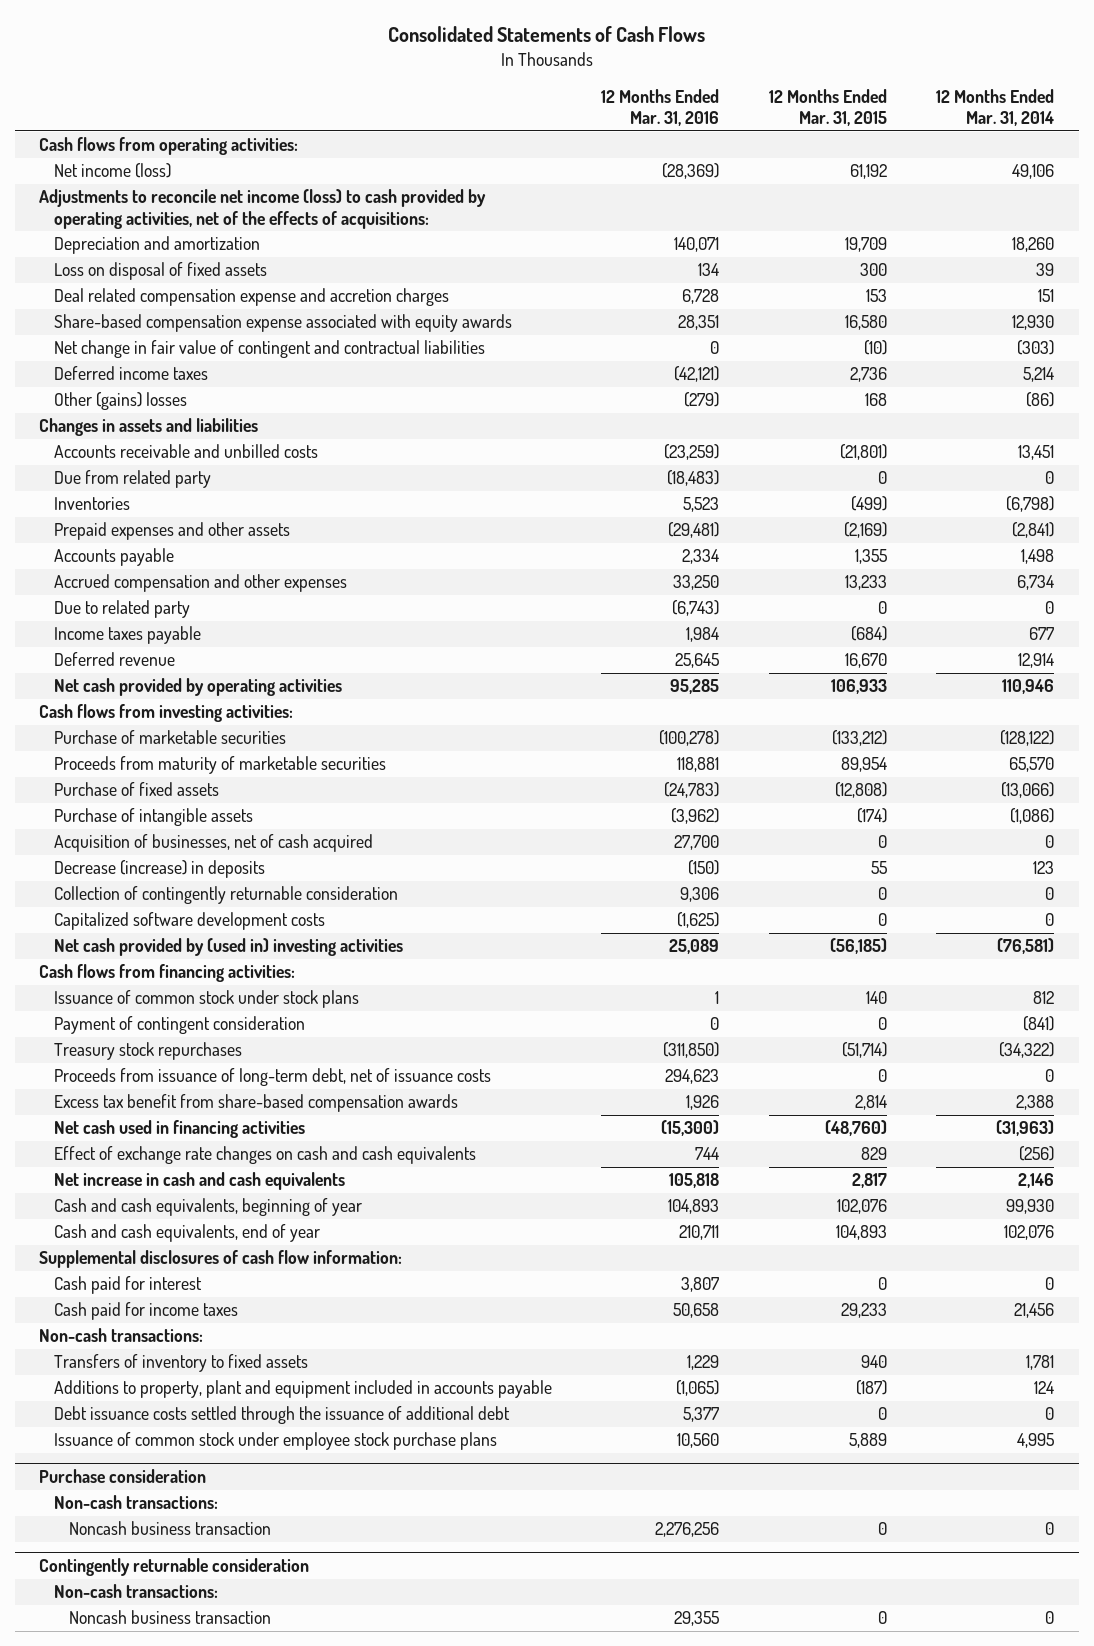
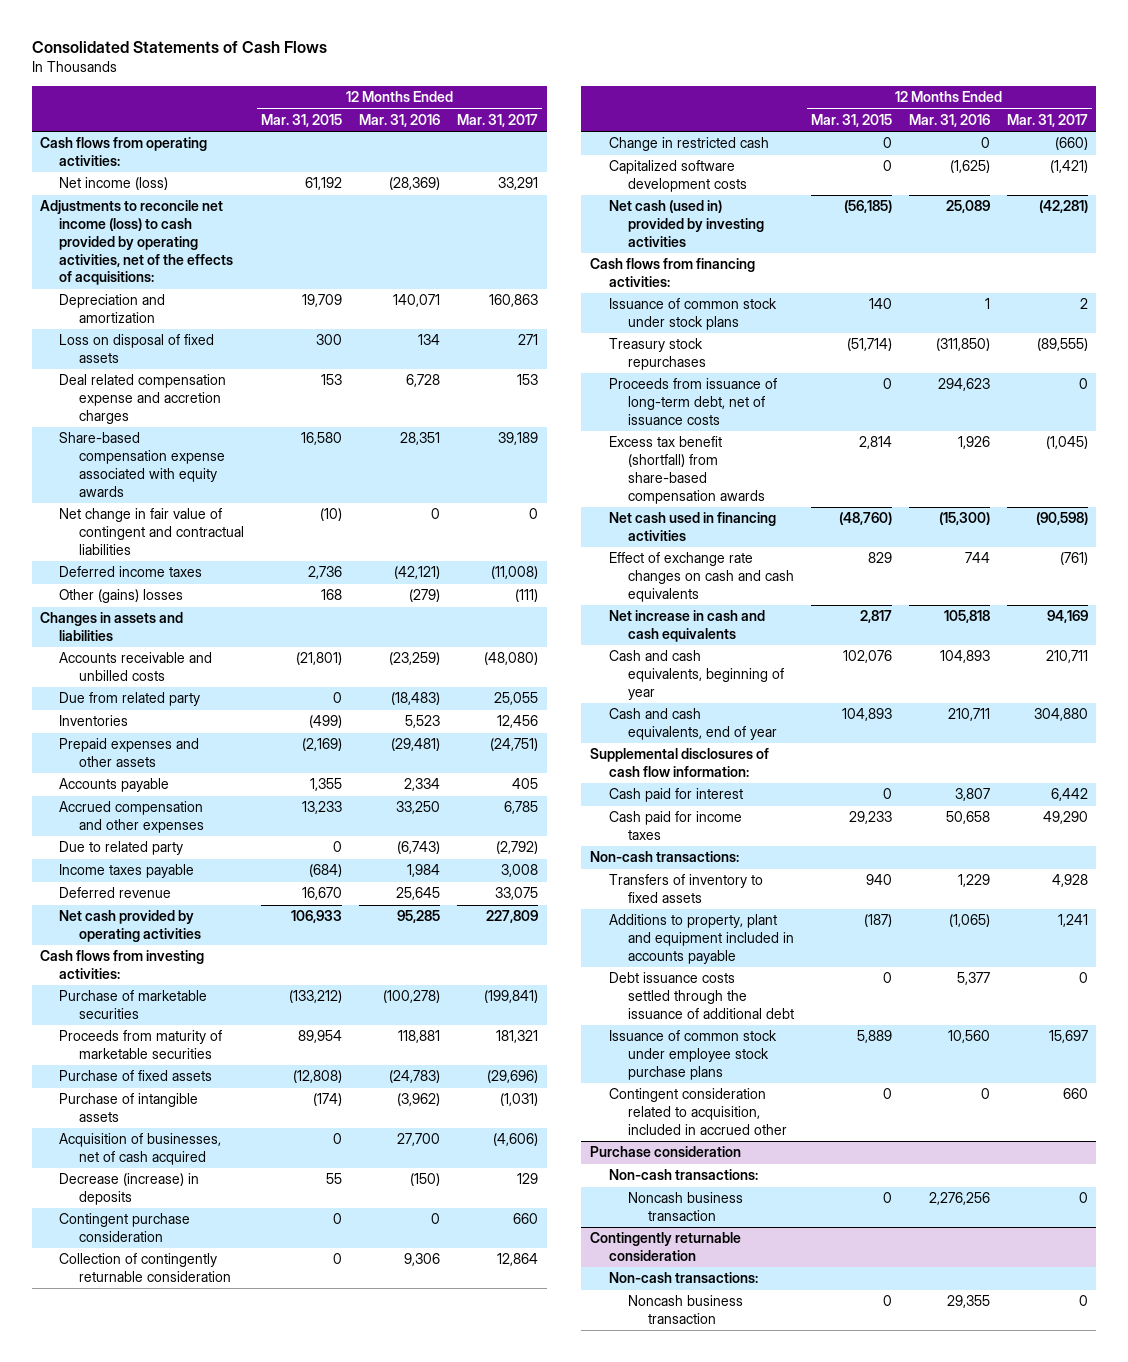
[936,88,1055,126] 12 Months Ended Mar. 31, 2014 -> none
none -> [457,113,539,127] Mar. 31, 2017
none -> [59,1213,191,1243] Contingent purchase consideration
none -> [608,137,769,152] Change in restricted cash
[54,938,404,957] Net cash provided by (used in) investing activities -> [608,200,765,247] Net cash (used in) provided by investing activities
[54,1016,306,1035] Payment of contingent consideration -> none
[54,1094,459,1113] Excess tax benefit from share-based compensation awards -> [608,436,766,504] Excess tax benefit (shortfall) from share-based compensation awards
none -> [608,1088,788,1135] Contingent consideration related to acquisition, included in accrued other

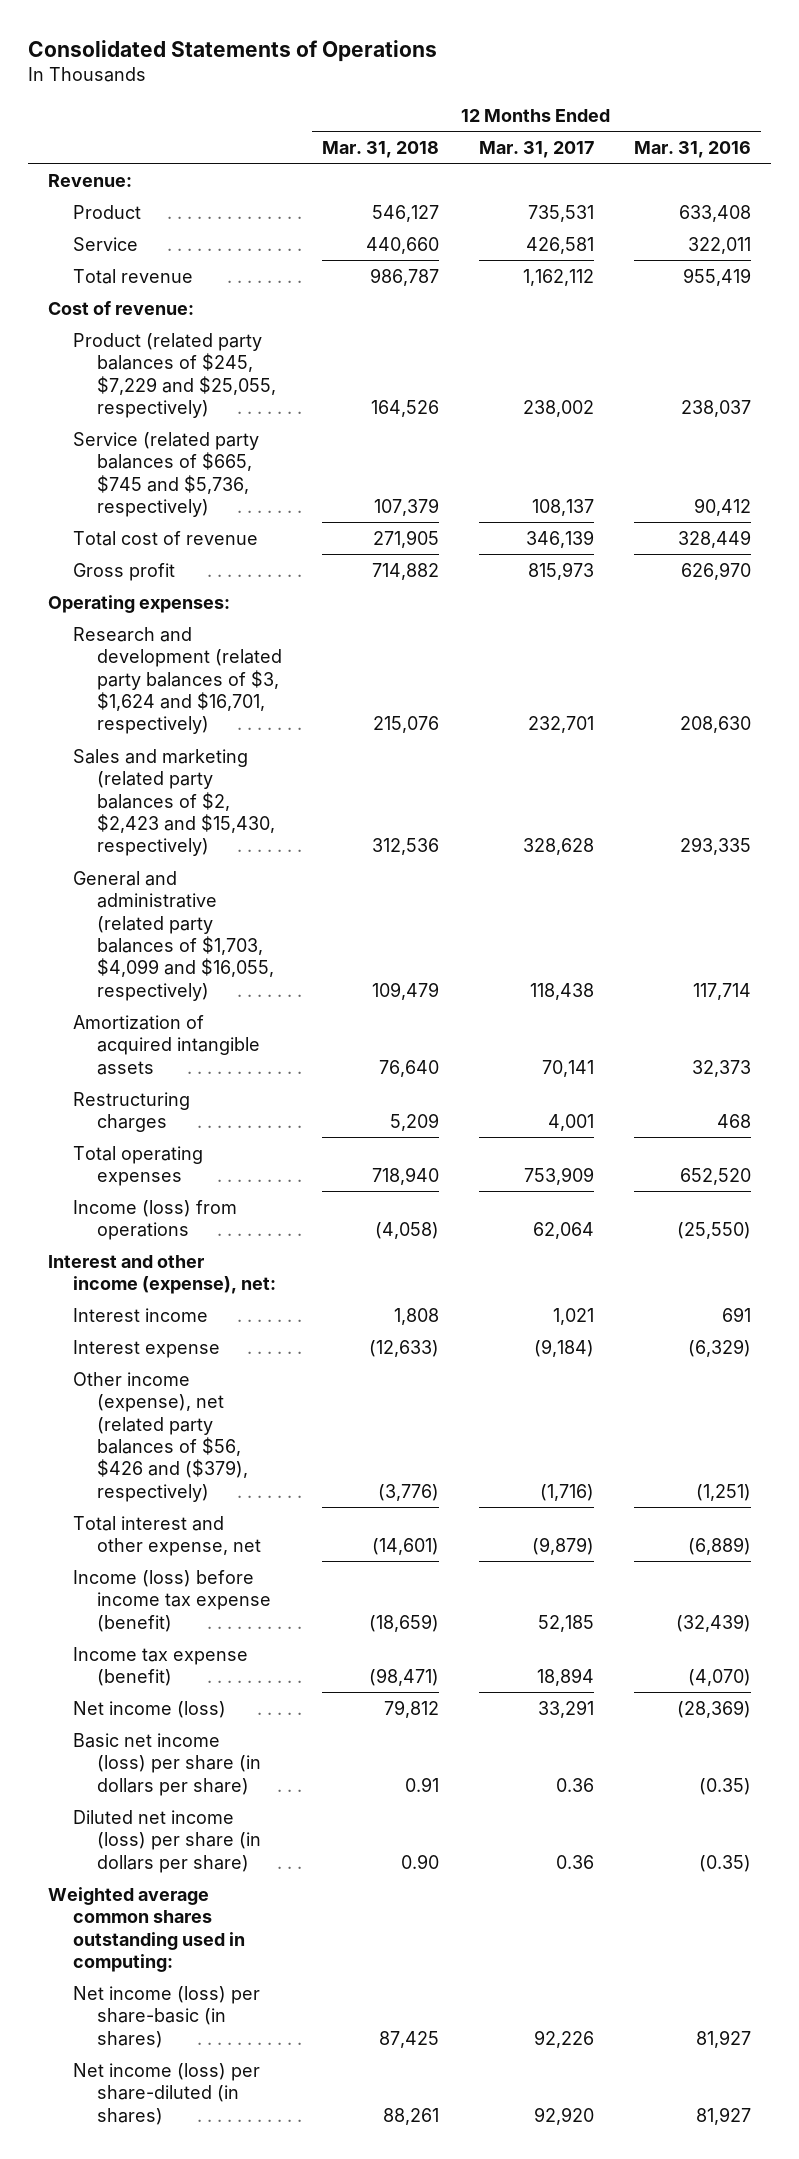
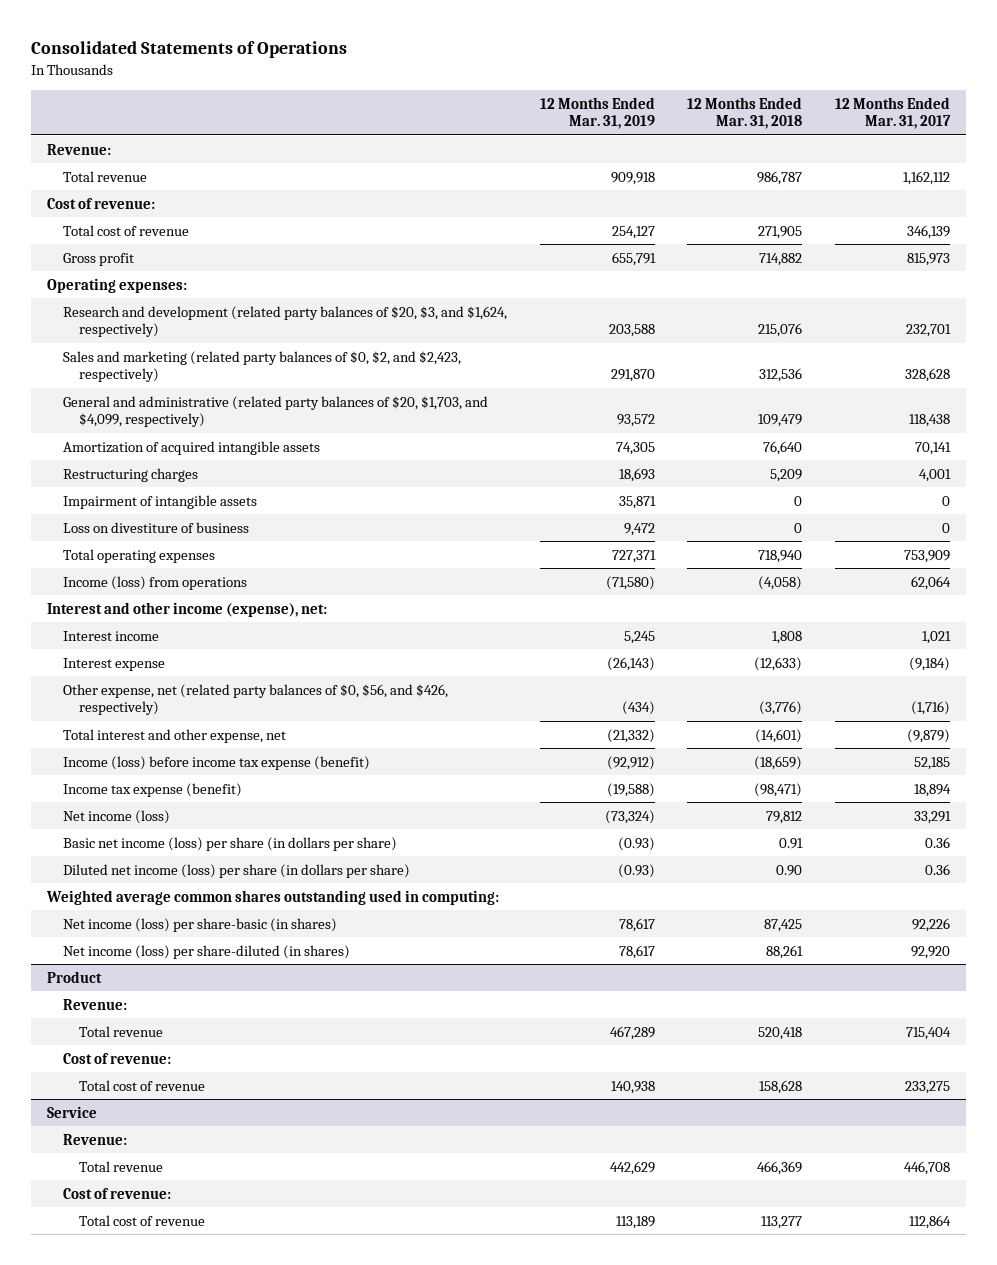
[633,140,751,158] Mar. 31, 2016 -> none
none -> [539,96,655,130] 12 Months Ended Mar. 31, 2019
[72,204,141,219] Product -> none
[72,236,138,251] Service -> none
[72,332,276,418] Product (related party balances of $245, $7,229 and $25,055, respectively) -> none
[72,431,259,517] Service (related party balances of $665, $745 and $5,736, respectively) -> none
[72,626,282,735] Research and development (related party balances of $3, $1,624 and $16,701, respectively) -> [62,305,507,338] Research and development (related party balances of $20, $3, and $1,624, respectively)
[72,748,275,857] Sales and marketing (related party balances of $2, $2,423 and $15,430, respectively) -> [62,350,461,383] Sales and marketing (related party balances of $0, $2, and $2,423, respectively)
[72,870,274,1001] General and administrative (related party balances of $1,703, $4,099 and $16,055, respectively) -> [62,395,488,428] General and administrative (related party balances of $20, $1,703, and $4,099, respectively)
none -> [62,494,257,509] Impairment of intangible assets
none -> [62,521,249,533] Loss on divestiture of business
[72,1371,248,1502] Other income (expense), net (related party balances of $56, $426 and ($379), respectively) -> [62,683,448,716] Other expense, net (related party balances of $0, $56, and $426, respectively)
none -> [47,970,103,983] Product
none -> [62,998,127,1010] Revenue:
none -> [78,1025,163,1037] Total revenue
none -> [62,1052,171,1064] Cost of revenue:
none -> [78,1079,205,1091] Total cost of revenue
none -> [47,1105,98,1118] Service
none -> [62,1133,127,1145] Revenue:
none -> [78,1160,163,1172] Total revenue
none -> [62,1187,171,1199] Cost of revenue:
none -> [78,1214,205,1226] Total cost of revenue

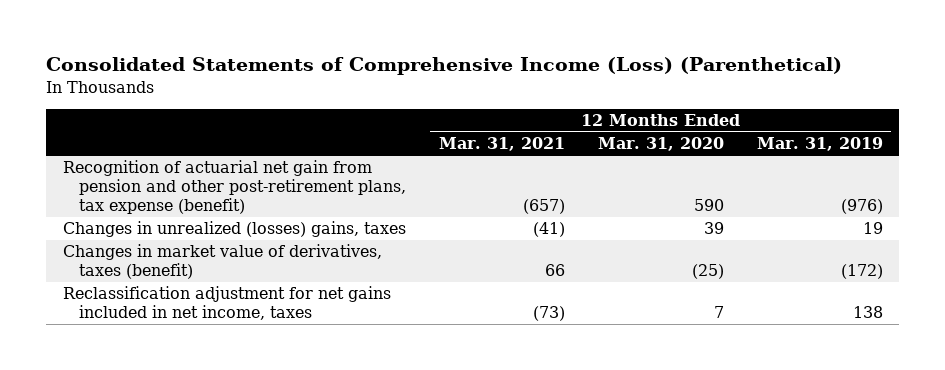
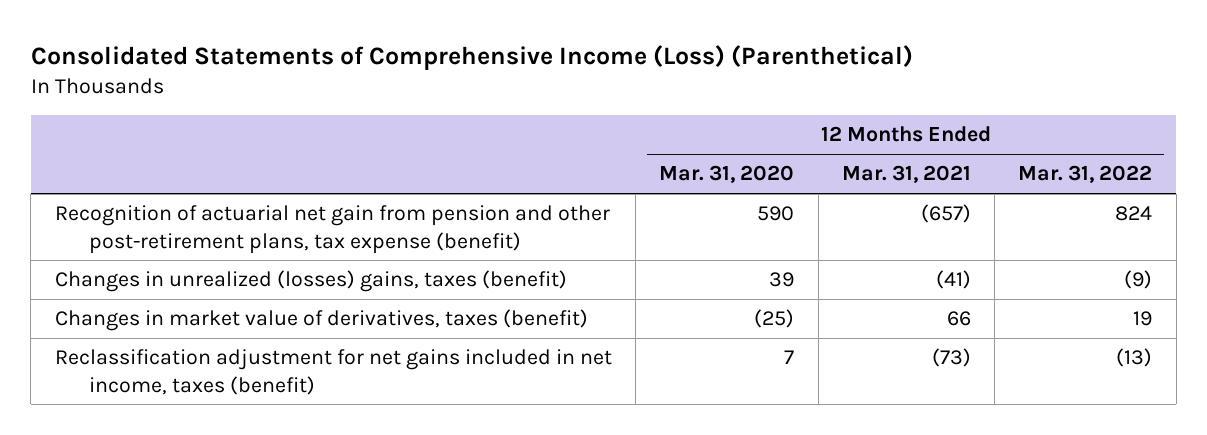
[756,137,883,152] Mar. 31, 2019 -> none
none -> [1018,165,1153,184] Mar. 31, 2022
[62,221,406,238] Changes in unrealized (losses) gains, taxes -> [54,270,567,293] Changes in unrealized (losses) gains, taxes (benefit)
[62,286,391,321] Reclassification adjustment for net gains included in net income, taxes -> [54,349,612,395] Reclassification adjustment for net gains included in net income, taxes (benefit)

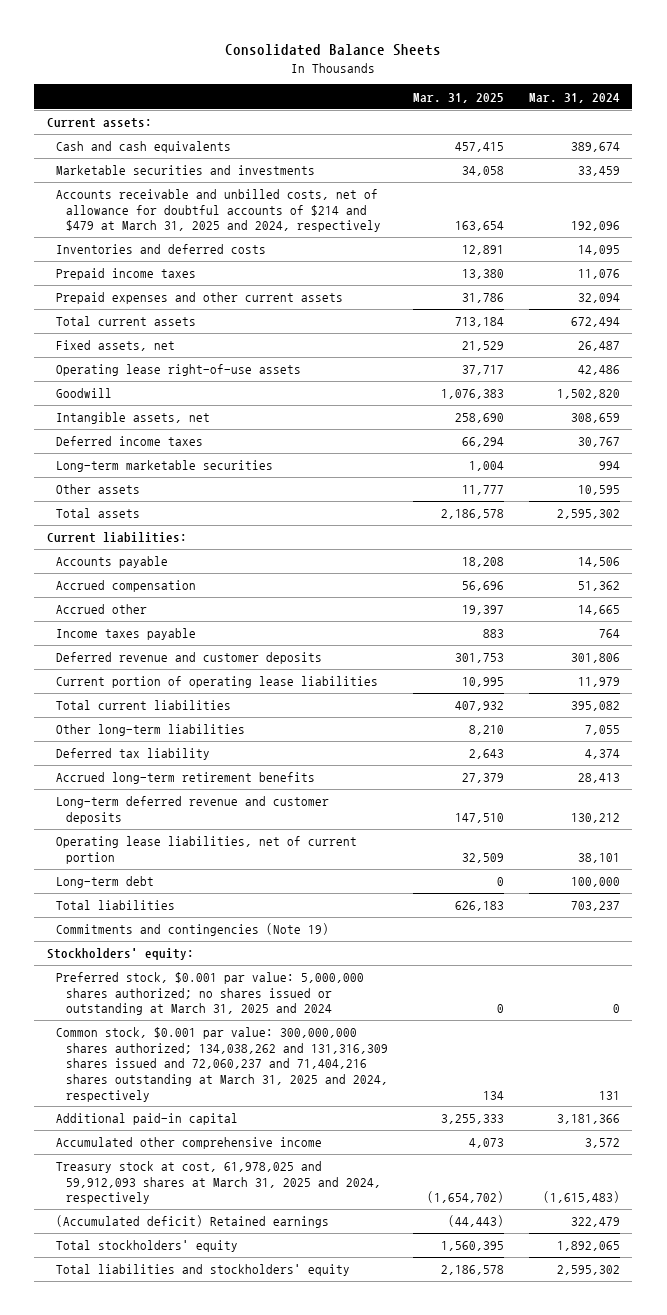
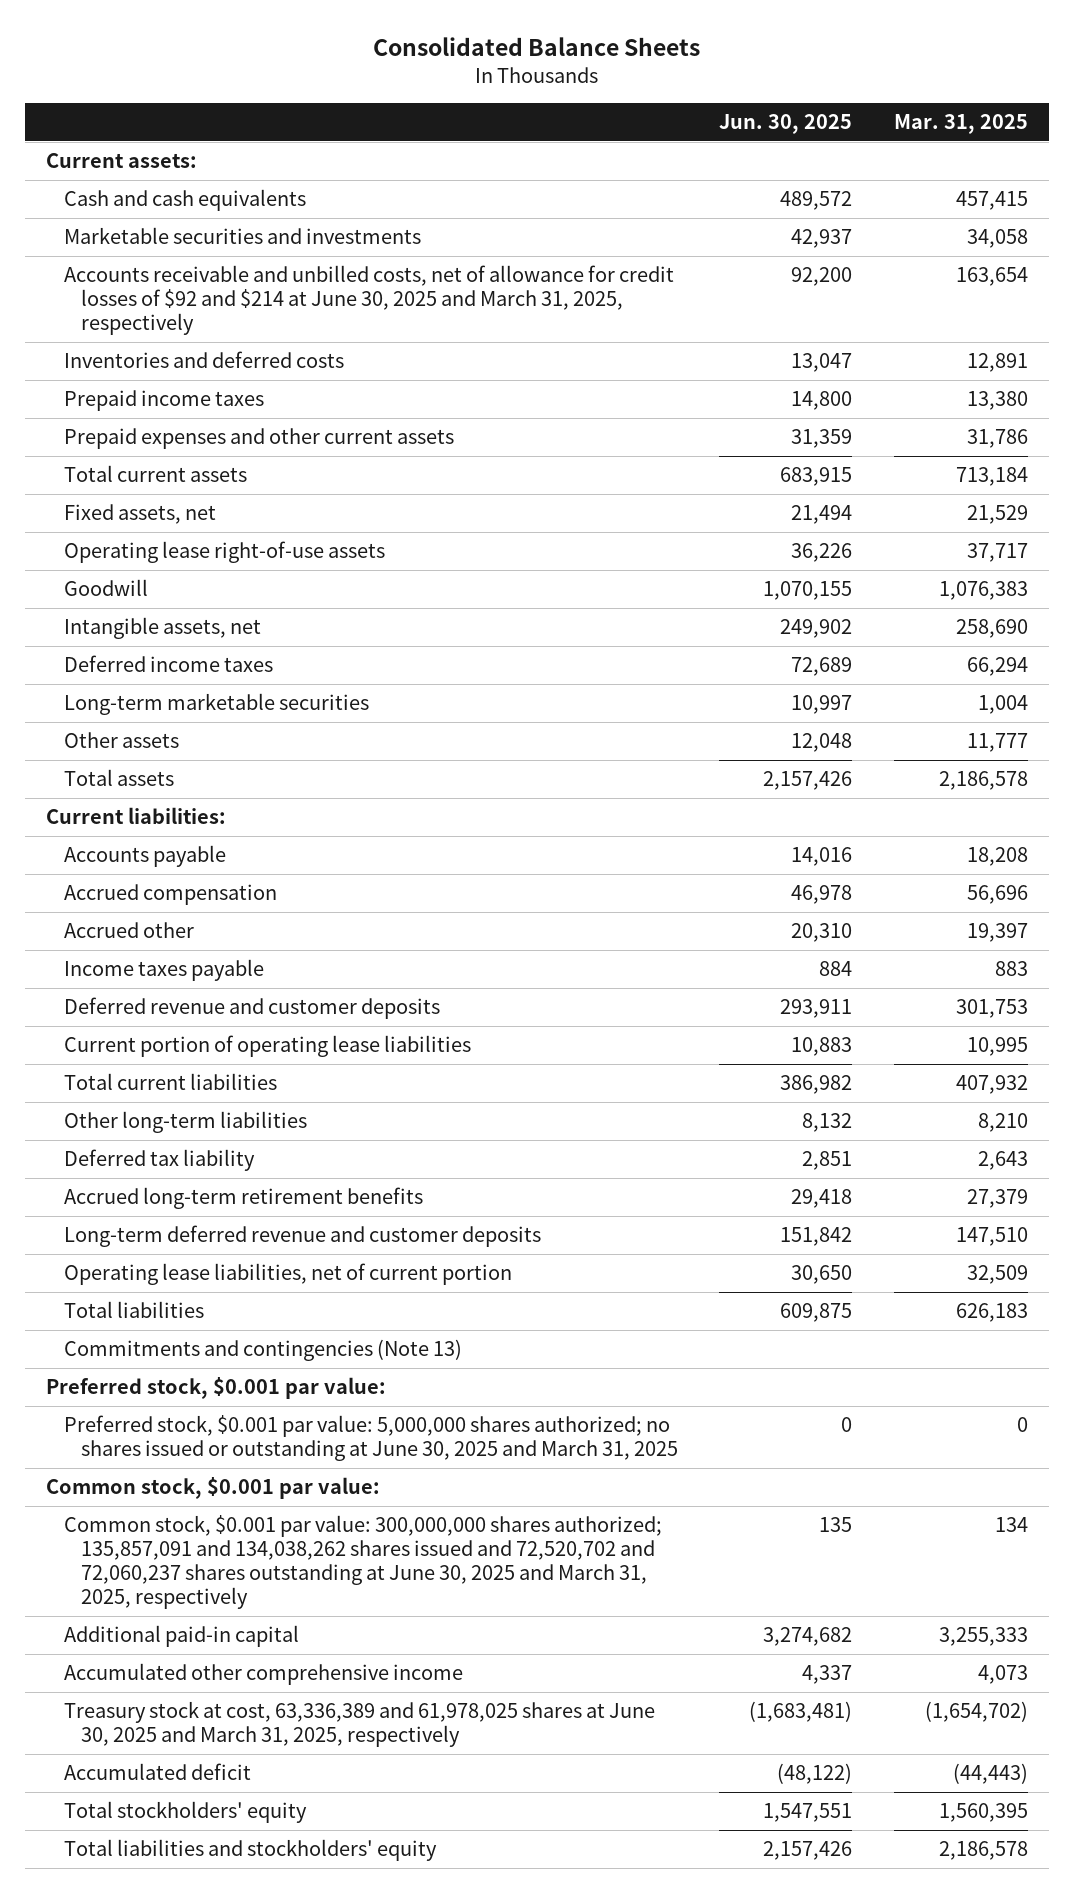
[528,92,620,103] Mar. 31, 2024 -> none
none -> [719,114,853,135] Jun. 30, 2025
[56,189,381,233] Accounts receivable and unbilled costs, net of allowance for doubtful accounts of $214 and $479 at March 31, 2025 and 2024, respectively -> [63,265,674,336] Accounts receivable and unbilled costs, net of allowance for credit losses of $92 and $214 at June 30, 2025 and March 31, 2025, respectively
[56,876,155,889] Long-term debt -> none
[46,948,194,961] Stockholders' equity: -> none
[56,923,330,937] Commitments and contingencies (Note 19) -> [63,1339,462,1362] Commitments and contingencies (Note 13)
none -> [46,1377,387,1400] Preferred stock, $0.001 par value:
[56,972,365,1016] Preferred stock, $0.001 par value: 5,000,000 shares authorized; no shares issued or outstanding at March 31, 2025 and 2024 -> [63,1415,679,1462] Preferred stock, $0.001 par value: 5,000,000 shares authorized; no shares issued or outstanding at June 30, 2025 and March 31, 2025
none -> [46,1477,381,1500] Common stock, $0.001 par value:
[56,1027,388,1102] Common stock, $0.001 par value: 300,000,000 shares authorized; 134,038,262 and 131,316,309 shares issued and 72,060,237 and 71,404,216 shares outstanding at March 31, 2025 and 2024, respectively -> [63,1515,662,1610] Common stock, $0.001 par value: 300,000,000 shares authorized; 135,857,091 and 134,038,262 shares issued and 72,520,702 and 72,060,237 shares outstanding at June 30, 2025 and March 31, 2025, respectively
[56,1161,381,1205] Treasury stock at cost, 61,978,025 and 59,912,093 shares at March 31, 2025 and 2024, respectively -> [63,1701,655,1748] Treasury stock at cost, 63,336,389 and 61,978,025 shares at June 30, 2025 and March 31, 2025, respectively
[56,1215,330,1229] (Accumulated deficit) Retained earnings -> [63,1763,251,1781] Accumulated deficit

